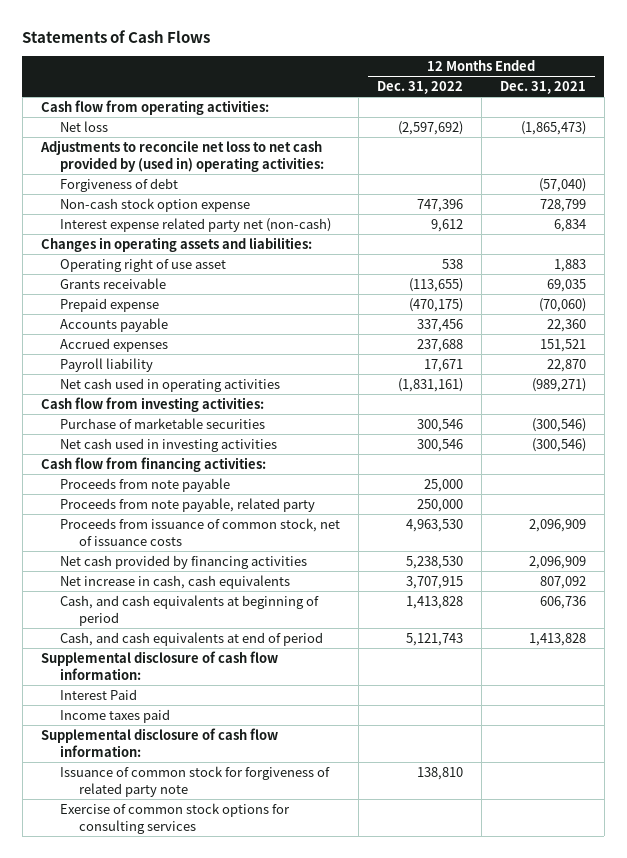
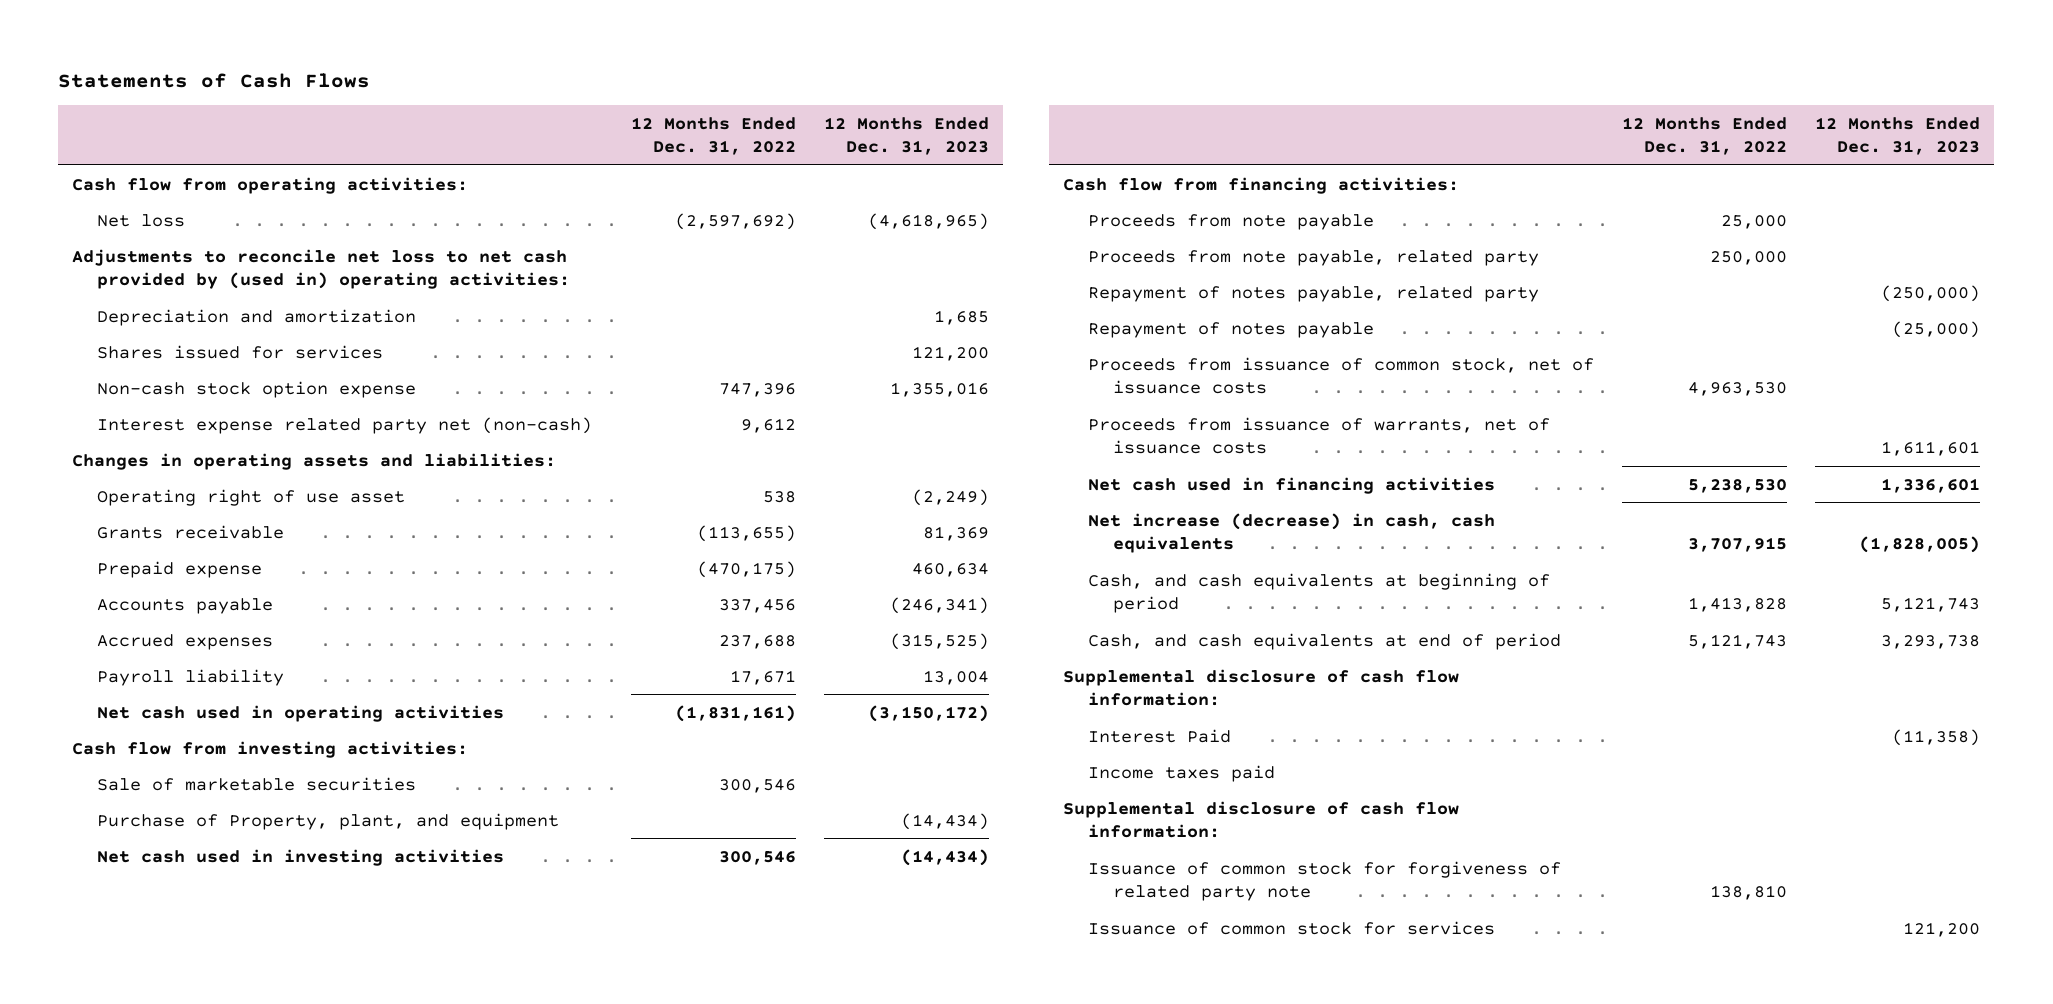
[499,81,586,95] Dec. 31, 2021 -> none
none -> [824,116,990,156] 12 Months Ended Dec. 31, 2023
[59,177,178,192] Forgiveness of debt -> none
none -> [97,308,417,326] Depreciation and amortization
none -> [97,344,384,359] Shares issued for services
[59,417,265,429] Purchase of marketable securities -> [97,776,417,791] Sale of marketable securities
none -> [97,812,560,830] Purchase of Property, plant, and equipment
none -> [1088,285,1540,302] Repayment of notes payable, related party
none -> [1088,321,1375,338] Repayment of notes payable
none -> [1088,416,1551,455] Proceeds from issuance of warrants, net of issuance costs
[59,554,307,569] Net cash provided by financing activities -> [1088,476,1496,494] Net cash used in financing activities
[59,574,290,589] Net increase in cash, cash equivalents -> [1088,512,1496,554] Net increase (decrease) in cash, cash equivalents
[59,802,290,834] Exercise of common stock options for consulting services -> [1088,920,1496,935] Issuance of common stock for services

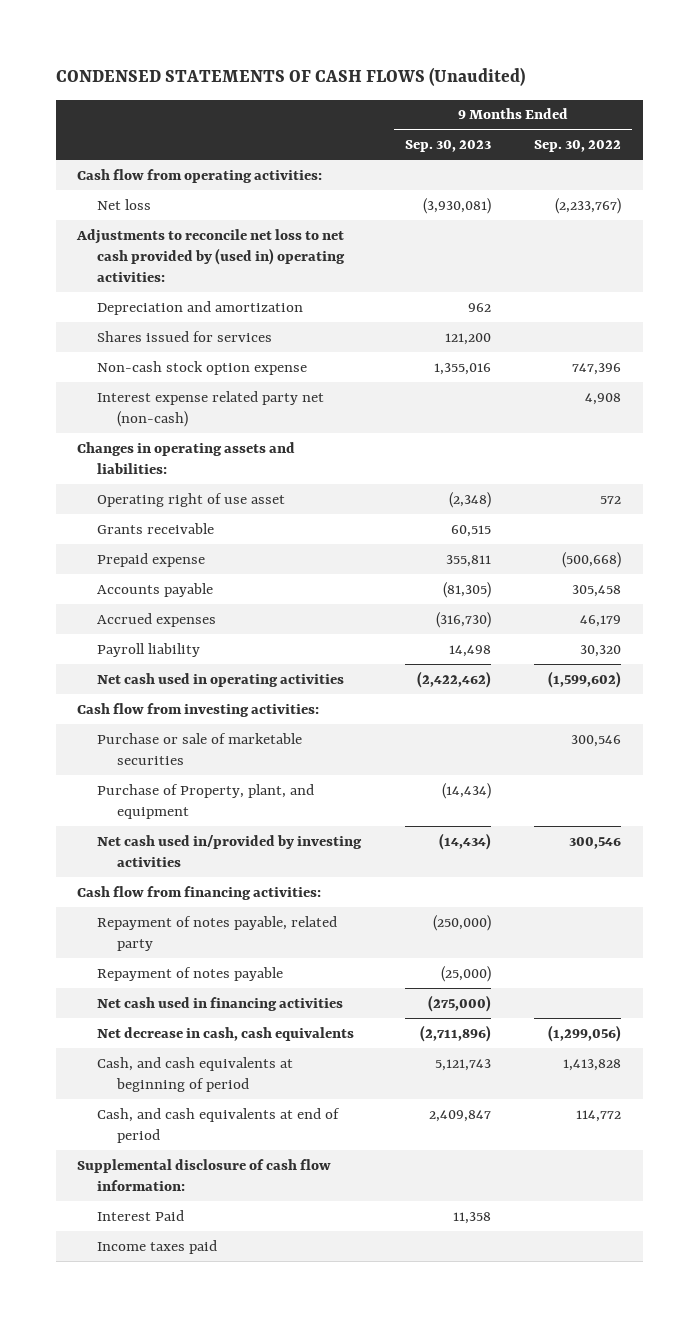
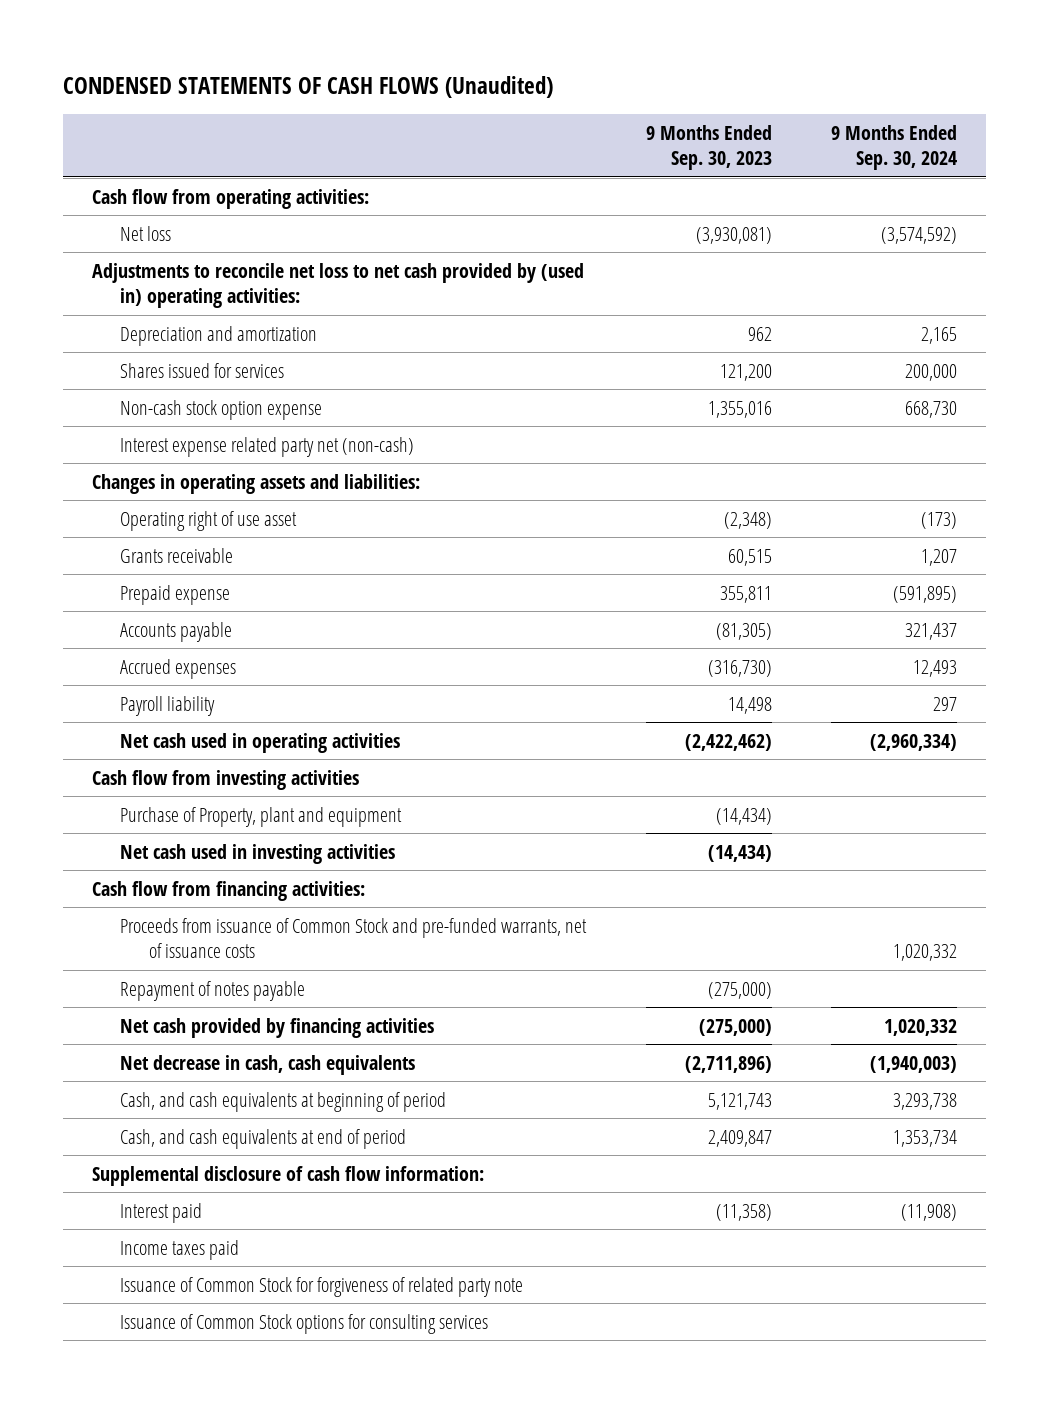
[534,140,622,153] Sep. 30, 2022 -> none
none -> [830,124,957,170] 9 Months Ended Sep. 30, 2024
[97,732,303,765] Purchase or sale of marketable securities -> none
[77,702,320,717] Cash flow from investing activities: -> [92,769,360,790] Cash flow from investing activities
[97,783,315,819] Purchase of Property, plant, and equipment -> [120,806,403,827] Purchase of Property, plant and equipment
[97,834,363,867] Net cash used in/provided by investing activities -> [120,843,396,864] Net cash used in investing activities
[97,915,338,951] Repayment of notes payable, related party -> none
none -> [120,917,588,959] Proceeds from issuance of Common Stock and pre-funded warrants, net of issuance costs
[440,965,491,982] (25,000) -> [707,981,772,999] (275,000)
[97,996,344,1011] Net cash used in financing activities -> [120,1017,435,1038] Net cash provided by financing activities
[97,1209,185,1221] Interest Paid -> [120,1202,203,1223] Interest paid
[452,1211,491,1224] 11,358 -> [715,1203,772,1221] (11,358)
none -> [120,1276,524,1297] Issuance of Common Stock for forgiveness of related party note
none -> [120,1313,489,1334] Issuance of Common Stock options for consulting services

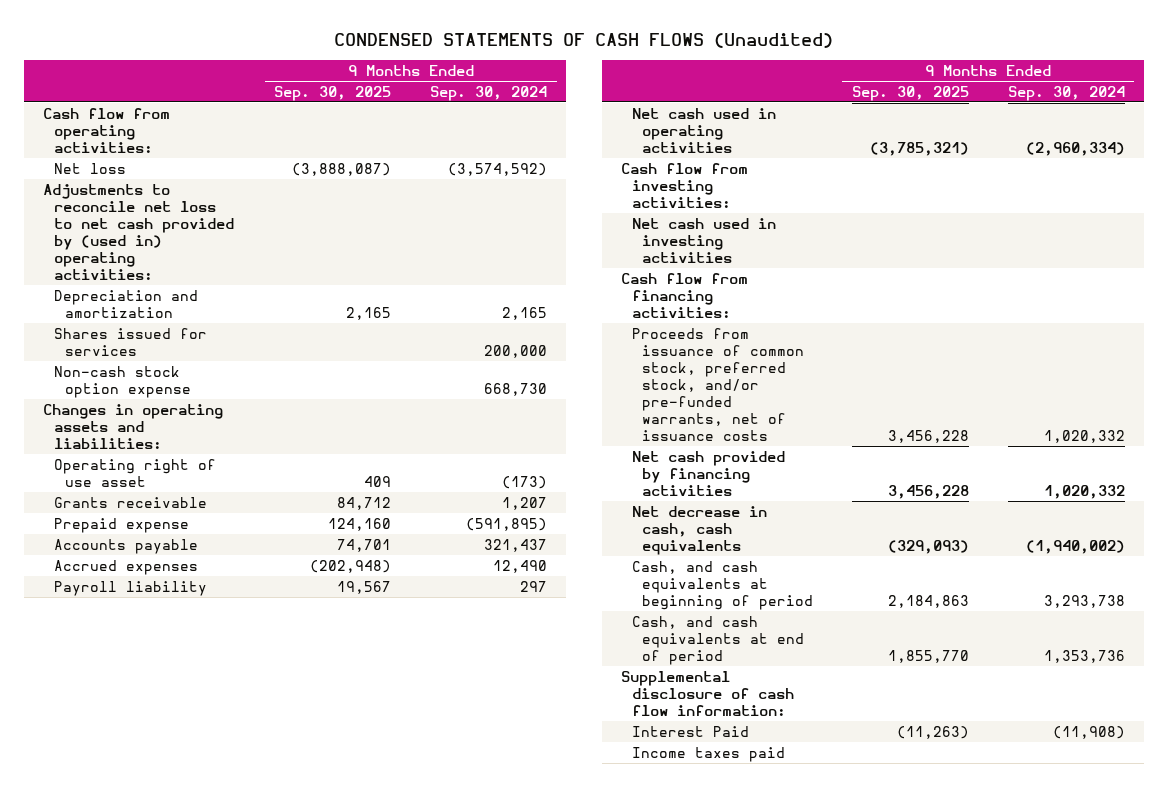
[645,124,772,170] 9 Months Ended Sep. 30, 2023 -> none
none -> [274,85,392,101] Sep. 30, 2025
[120,436,415,457] Interest expense related party net (non-cash) -> none
[912,659,957,677] 12,493 -> [492,559,547,573] 12,490
[120,806,403,827] Purchase of Property, plant and equipment -> none
[92,769,360,790] Cash flow from investing activities -> [621,162,749,208] Cash flow from investing activities:
[120,980,306,1001] Repayment of notes payable -> none
[120,917,588,959] Proceeds from issuance of Common Stock and pre-funded warrants, net of issuance costs -> [631,327,805,442] Proceeds from issuance of common stock, preferred stock, and/or pre-funded warrants, net of issuance costs
[869,1055,957,1073] (1,940,003) -> [1025,539,1125,554] (1,940,002)
[892,1129,957,1147] 1,353,734 -> [1043,649,1125,663] 1,353,736
[120,1202,203,1223] Interest paid -> [631,725,749,737] Interest Paid
[120,1276,524,1297] Issuance of Common Stock for forgiveness of related party note -> none
[120,1313,489,1334] Issuance of Common Stock options for consulting services -> none

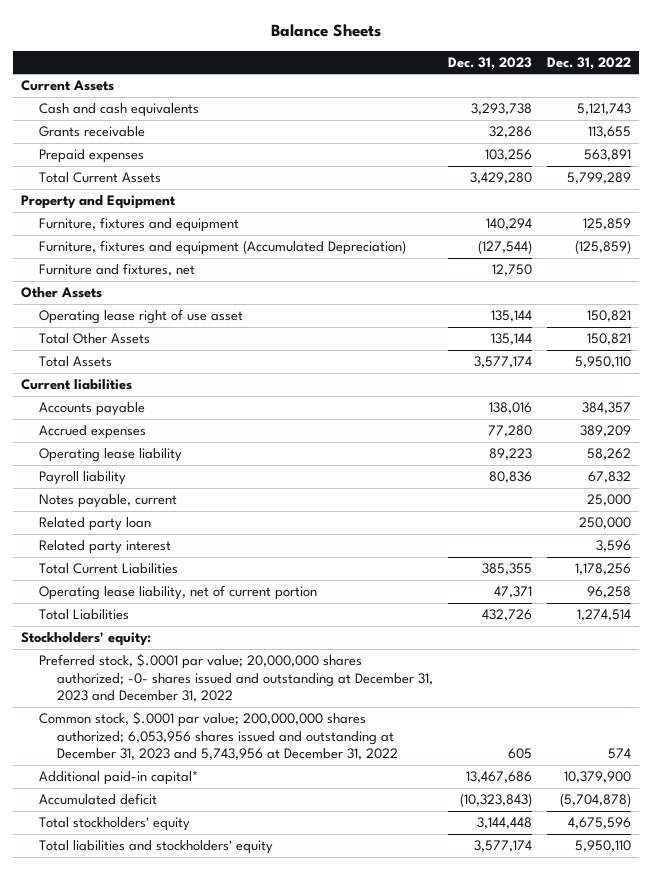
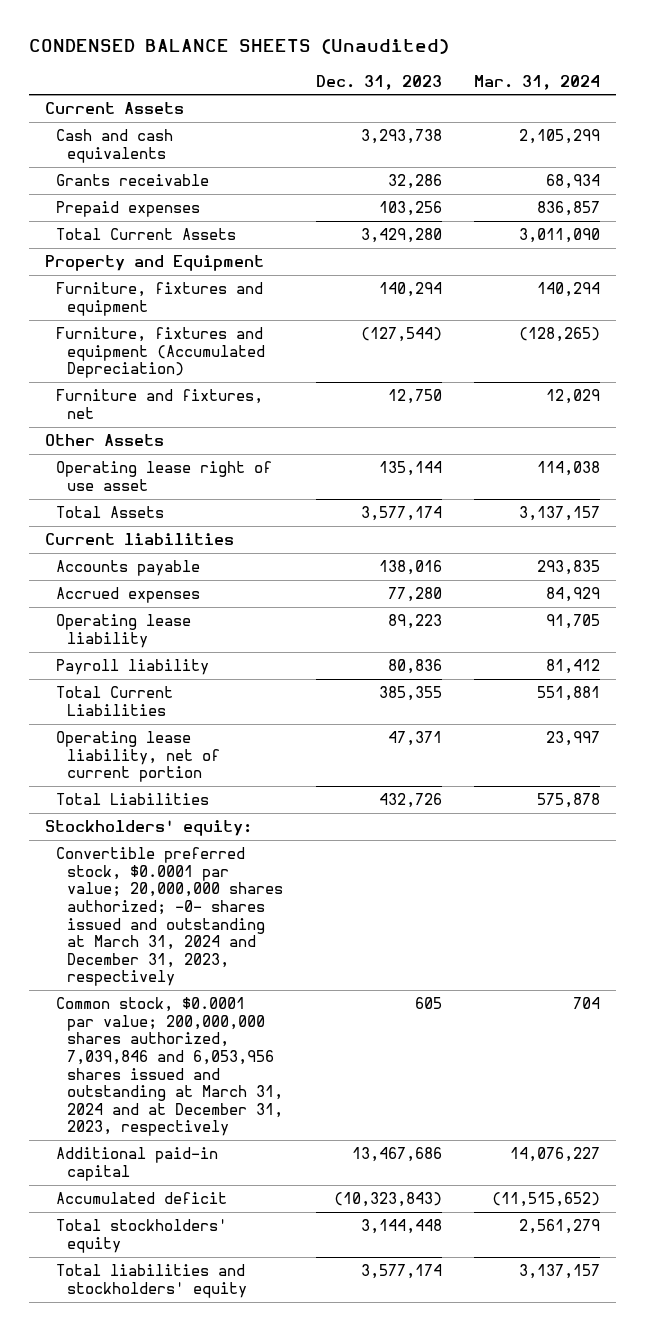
[271,23,382,37] Balance Sheets -> [29,39,450,55] CONDENSED BALANCE SHEETS (Unaudited)
[547,56,632,70] Dec. 31, 2022 -> none
none -> [473,74,600,90] Mar. 31, 2024
[38,333,150,345] Total Other Assets -> none
[38,494,177,509] Notes payable, current -> none
[38,517,151,532] Related party loan -> none
[38,540,171,555] Related party interest -> none
[38,653,433,703] Preferred stock, $.0001 par value; 20,000,000 shares authorized; -0- shares issued and outstanding at December 31, 2023 and December 31, 2022 -> [56,847,284,987] Convertible preferred stock, $0.0001 par value; 20,000,000 shares authorized; -0- shares issued and outstanding at March 31, 2024 and December 31, 2023, respectively
[38,711,398,761] Common stock, $.0001 par value; 200,000,000 shares authorized; 6,053,956 shares issued and outstanding at December 31, 2023 and 5,743,956 at December 31, 2022 -> [56,997,284,1137] Common stock, $0.0001 par value; 200,000,000 shares authorized, 7,039,846 and 6,053,956 shares issued and outstanding at March 31, 2024 and at December 31, 2023, respectively
[38,771,198,786] Additional paid-in capital* -> [56,1147,219,1181] Additional paid-in capital

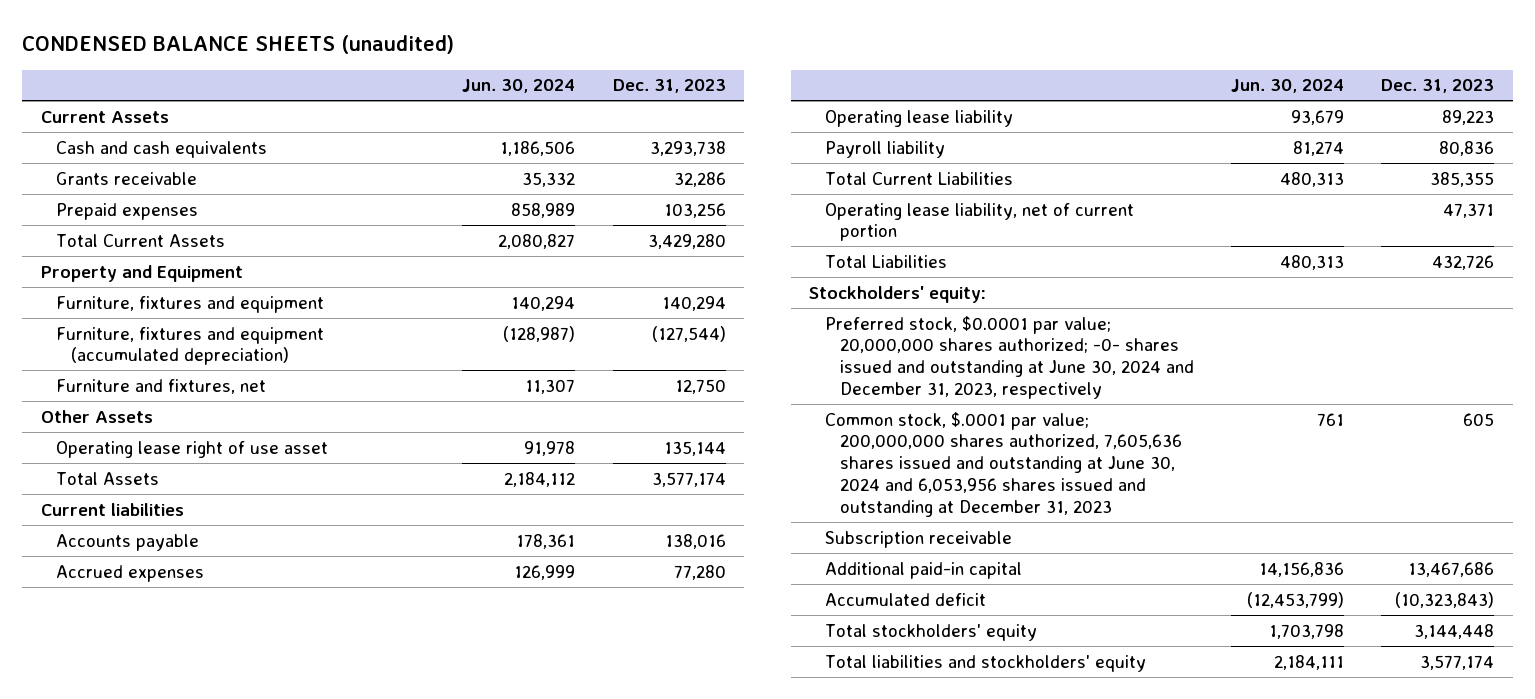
[29,39,450,55] CONDENSED BALANCE SHEETS (Unaudited) -> [22,35,455,55] CONDENSED BALANCE SHEETS (unaudited)
[473,74,600,90] Mar. 31, 2024 -> none
none -> [462,79,576,94] Jun. 30, 2024
[56,327,266,379] Furniture, fixtures and equipment (Accumulated Depreciation) -> [56,326,325,366] Furniture, fixtures and equipment (accumulated depreciation)
[56,847,284,987] Convertible preferred stock, $0.0001 par value; 20,000,000 shares authorized; -0- shares issued and outstanding at March 31, 2024 and December 31, 2023, respectively -> [824,315,1194,400] Preferred stock, $0.0001 par value; 20,000,000 shares authorized; -0- shares issued and outstanding at June 30, 2024 and December 31, 2023, respectively
[56,997,284,1137] Common stock, $0.0001 par value; 200,000,000 shares authorized, 7,039,846 and 6,053,956 shares issued and outstanding at March 31, 2024 and at December 31, 2023, respectively -> [824,411,1182,517] Common stock, $.0001 par value; 200,000,000 shares authorized, 7,605,636 shares issued and outstanding at June 30, 2024 and 6,053,956 shares issued and outstanding at December 31, 2023
none -> [824,530,1012,548] Subscription receivable

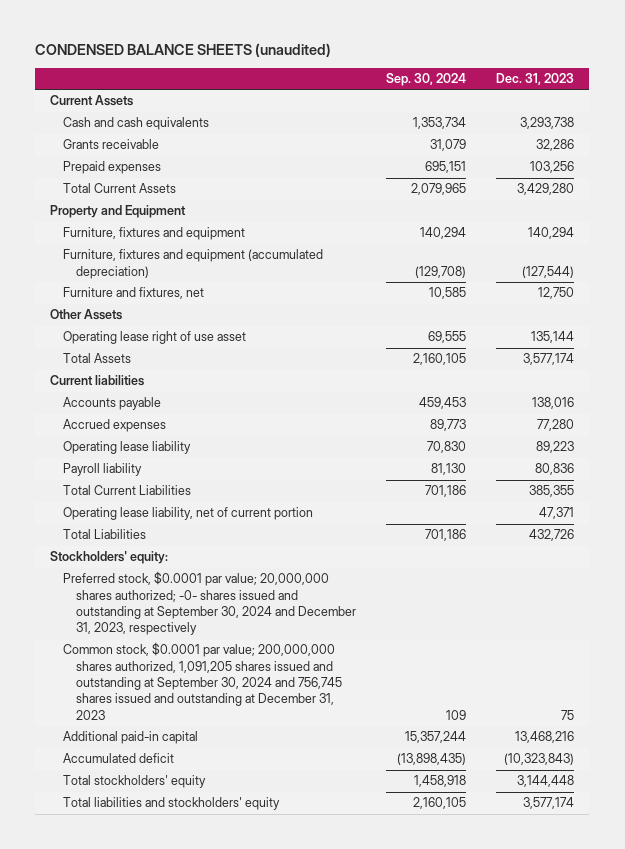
[462,79,576,94] Jun. 30, 2024 -> none
none -> [386,73,467,87] Sep. 30, 2024
[824,530,1012,548] Subscription receivable -> none
[824,315,1194,400] Preferred stock, $0.0001 par value; 20,000,000 shares authorized; -0- shares issued and outstanding at June 30, 2024 and December 31, 2023, respectively -> [63,571,357,636] Preferred stock, $0.0001 par value; 20,000,000 shares authorized; -0- shares issued and outstanding at September 30, 2024 and December 31, 2023, respectively
[824,411,1182,517] Common stock, $.0001 par value; 200,000,000 shares authorized, 7,605,636 shares issued and outstanding at June 30, 2024 and 6,053,956 shares issued and outstanding at December 31, 2023 -> [63,642,343,720] Common stock, $0.0001 par value; 200,000,000 shares authorized, 1,091,205 shares issued and outstanding at September 30, 2024 and 756,745 shares issued and outstanding at December 31, 2023
[1463,412,1495,426] 605 -> [561,709,575,720] 75
[1408,561,1495,577] 13,467,686 -> [515,731,575,744] 13,468,216

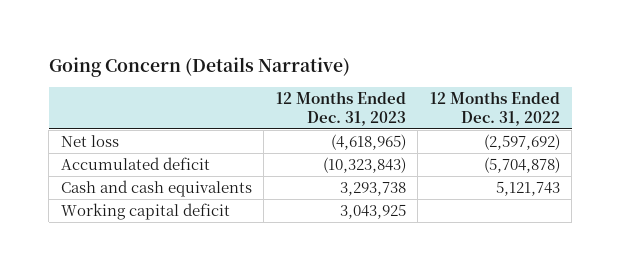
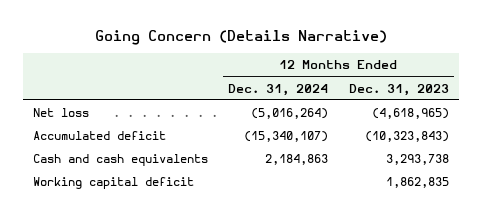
[429,91,560,126] 12 Months Ended Dec. 31, 2022 -> none
none -> [228,83,329,96] Dec. 31, 2024
[339,204,406,220] 3,043,925 -> [385,177,449,189] 1,862,835

